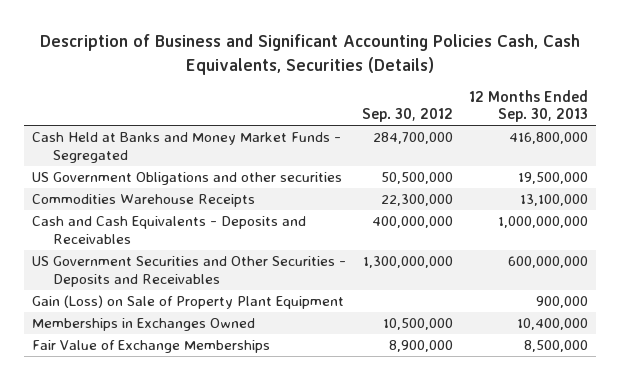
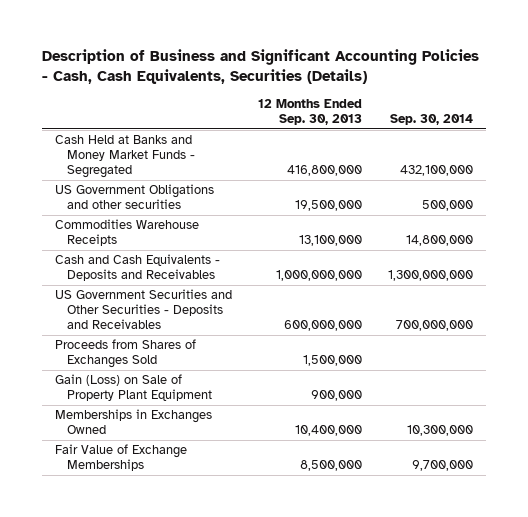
[40,34,581,75] Description of Business and Significant Accounting Policies Cash, Cash Equivalents, Securities (Details) -> [41,49,479,84] Description of Business and Significant Accounting Policies - Cash, Cash Equivalents, Securities (Details)
[362,108,454,123] Sep. 30, 2012 -> none
none -> [390,113,474,125] Sep. 30, 2014
none -> [54,339,196,369] Proceeds from Shares of Exchanges Sold

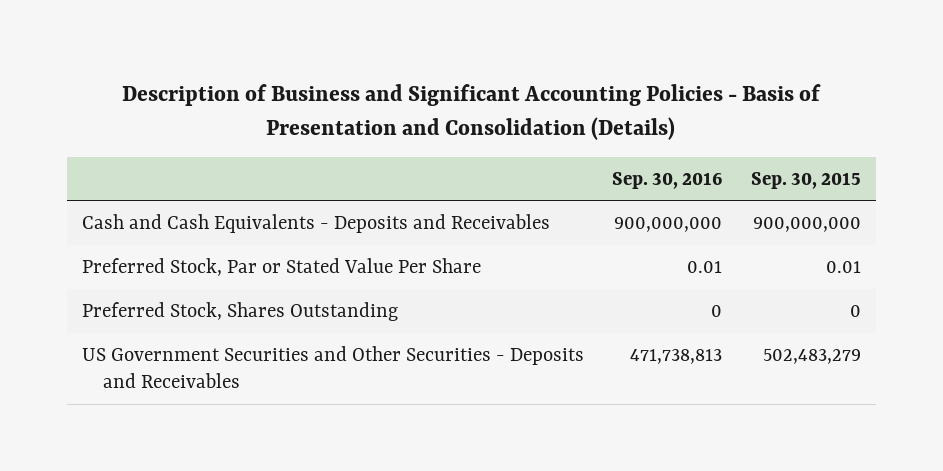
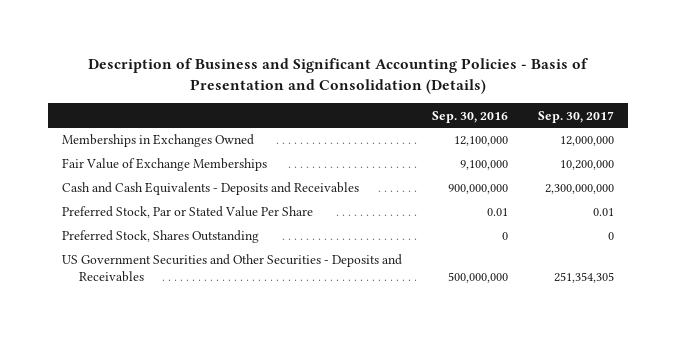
[751,171,862,189] Sep. 30, 2015 -> none
none -> [537,110,614,123] Sep. 30, 2017
none -> [62,134,255,148] Memberships in Exchanges Owned
none -> [62,158,268,172] Fair Value of Exchange Memberships
[630,349,723,365] 471,738,813 -> [447,272,508,284] 500,000,000

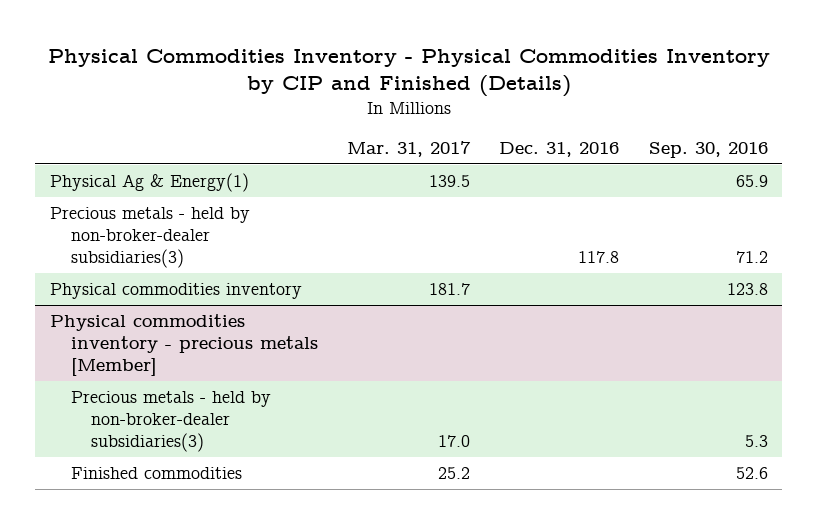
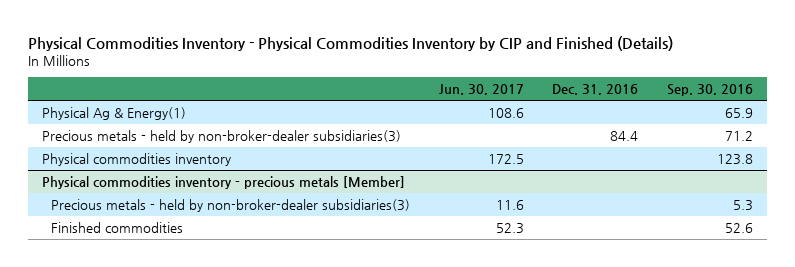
[347,140,472,157] Mar. 31, 2017 -> none
none -> [438,84,524,96] Jun. 30, 2017
[578,251,620,264] 117.8 -> [610,130,639,141] 84.4

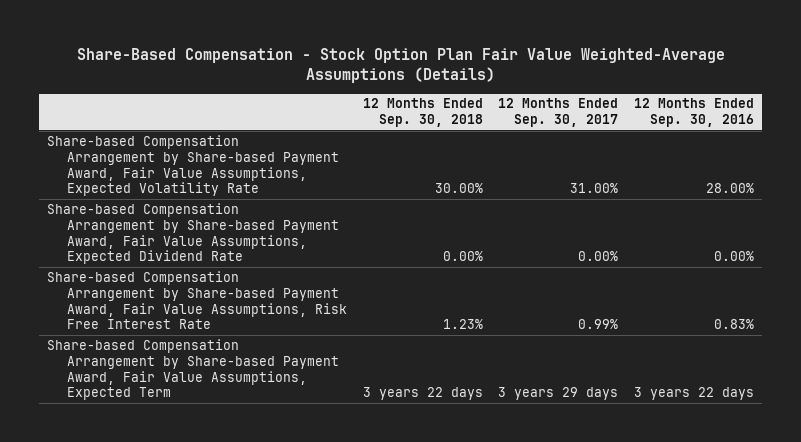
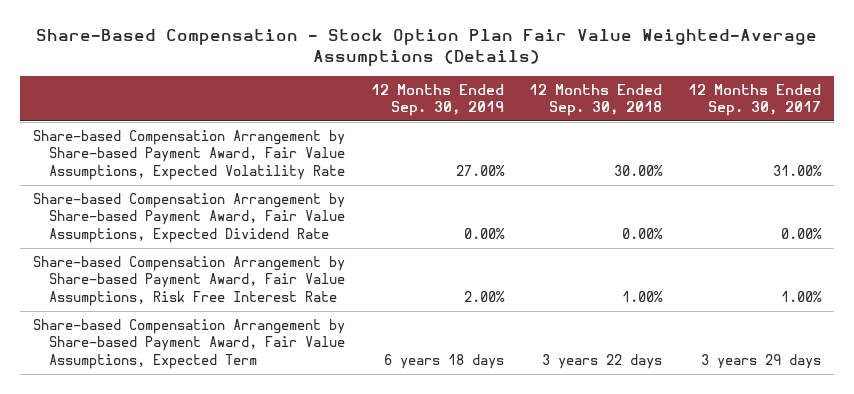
[634,98,755,128] 12 Months Ended Sep. 30, 2016 -> none
none -> [370,83,504,117] 12 Months Ended Sep. 30, 2019
[442,319,483,330] 1.23% -> [622,290,664,302] 1.00%
[578,319,619,330] 0.99% -> [781,290,823,302] 1.00%

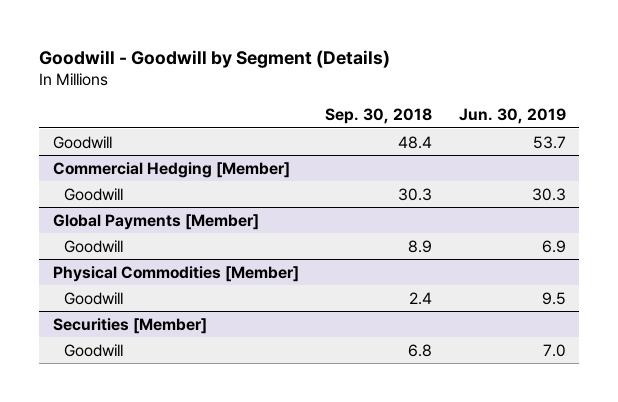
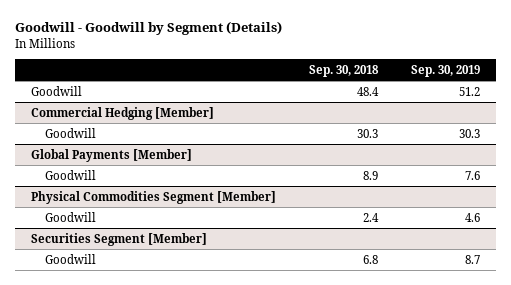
[458,108,566,125] Jun. 30, 2019 -> none
none -> [410,64,480,77] Sep. 30, 2019
[52,265,299,282] Physical Commodities [Member] -> [31,190,277,204] Physical Commodities Segment [Member]
[52,317,207,334] Securities [Member] -> [31,232,208,246] Securities Segment [Member]

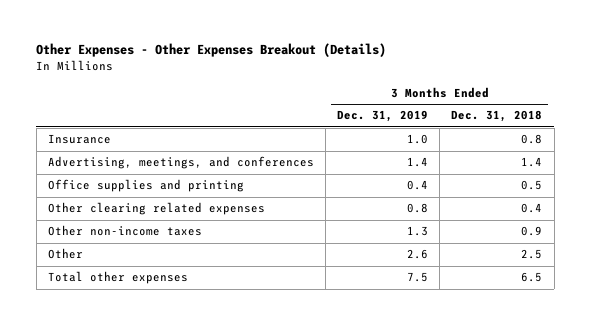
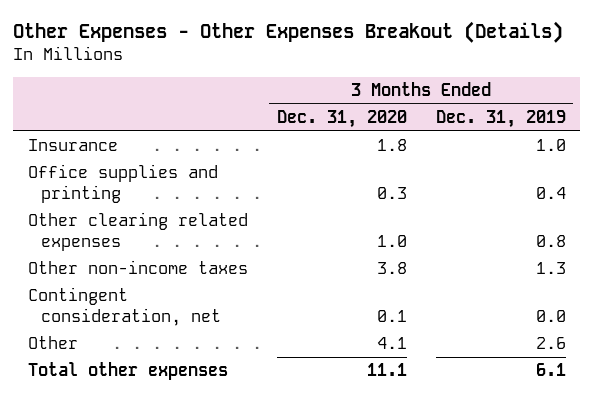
[451,110,543,123] Dec. 31, 2018 -> none
none -> [276,110,407,129] Dec. 31, 2020
[47,156,314,170] Advertising, meetings, and conferences -> none
none -> [27,287,222,326] Contingent consideration, net
[407,272,429,283] 7.5 -> [535,363,566,377] 6.1

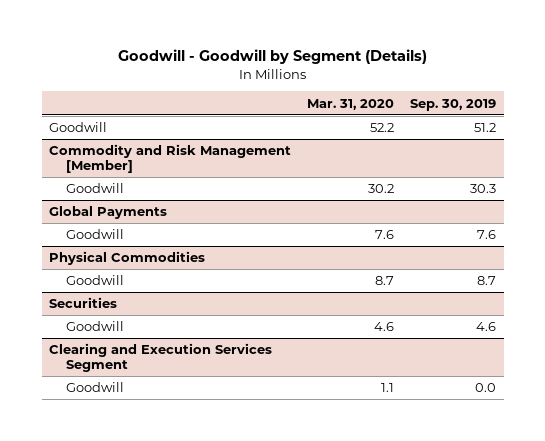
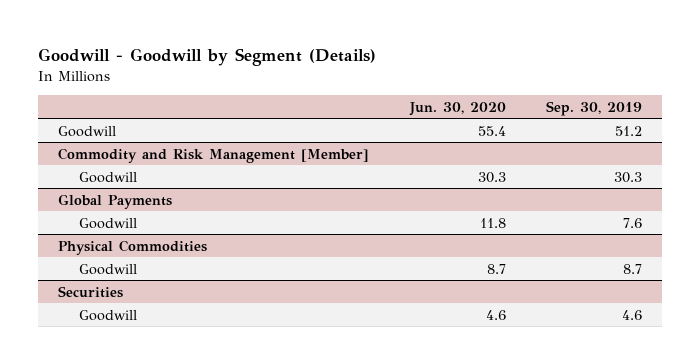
[307,98,395,110] Mar. 31, 2020 -> none
none -> [408,101,506,116] Jun. 30, 2020
[49,343,273,372] Clearing and Execution Services Segment -> none
[66,382,125,393] Goodwill -> none

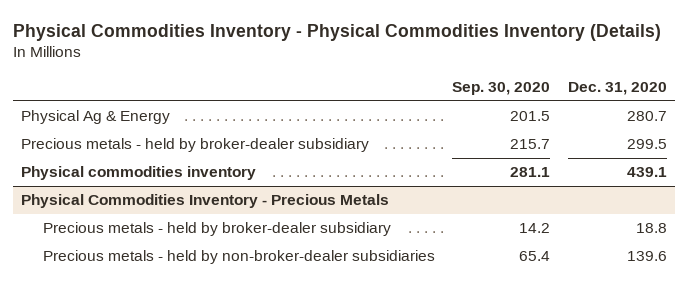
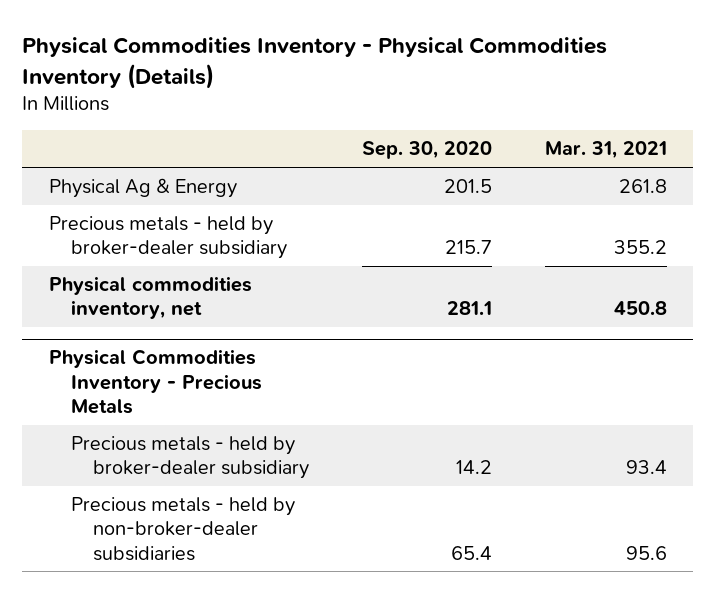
[567,82,667,96] Dec. 31, 2020 -> none
none -> [544,141,667,160] Mar. 31, 2021
[21,166,257,181] Physical commodities inventory -> [48,276,252,320] Physical commodities inventory, net

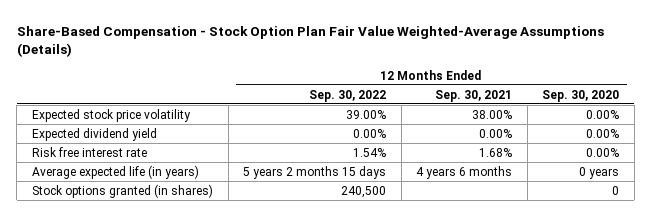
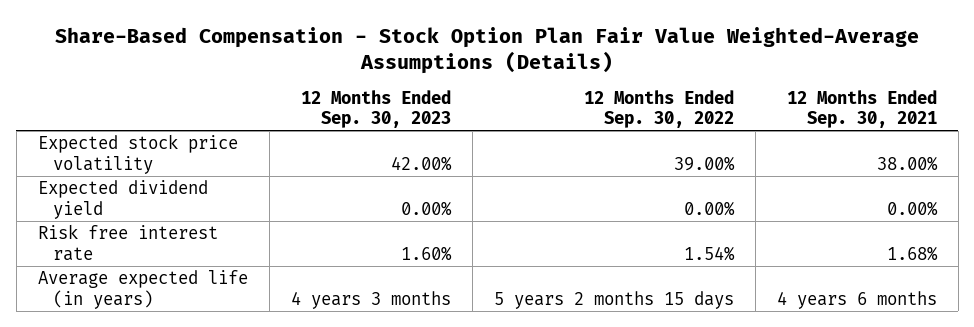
[542,89,620,102] Sep. 30, 2020 -> none
none -> [300,89,451,128] 12 Months Ended Sep. 30, 2023
[31,183,213,198] Stock options granted (in shares) -> none

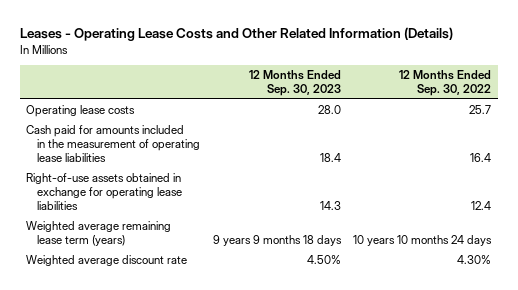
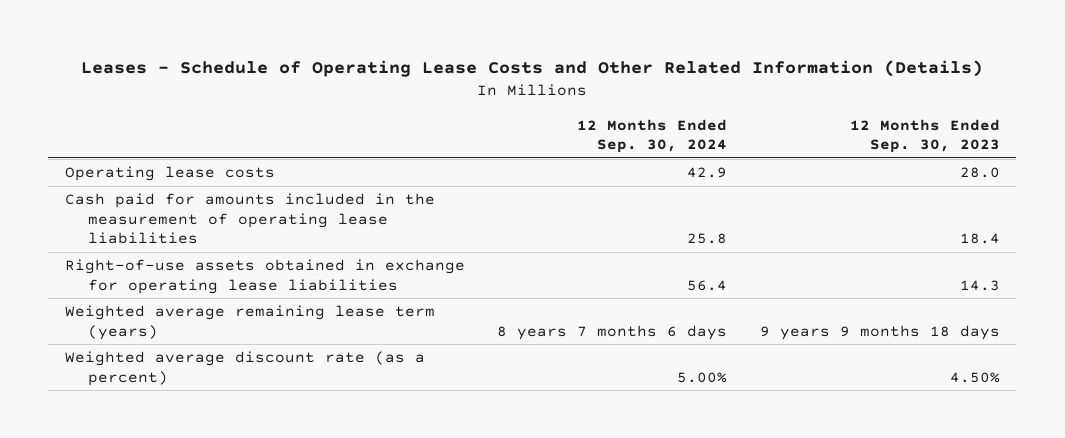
[19,26,453,41] Leases - Operating Lease Costs and Other Related Information (Details) -> [81,60,984,78] Leases - Schedule of Operating Lease Costs and Other Related Information (Details)
[399,70,492,97] 12 Months Ended Sep. 30, 2022 -> none
none -> [577,118,728,153] 12 Months Ended Sep. 30, 2024
[26,255,188,267] Weighted average discount rate -> [64,351,425,386] Weighted average discount rate (as a percent)

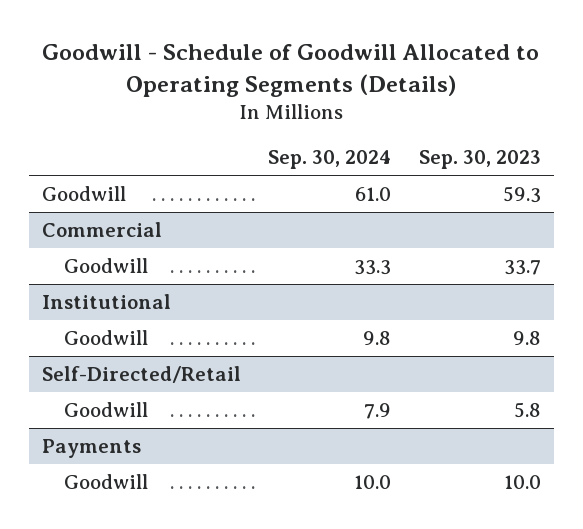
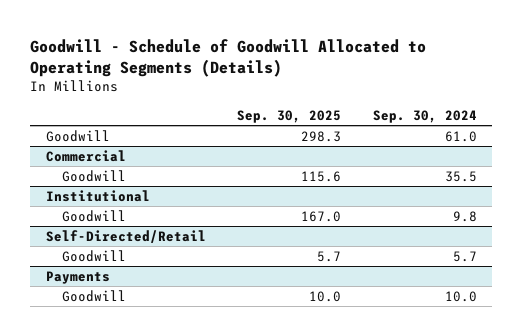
[418,150,541,170] Sep. 30, 2023 -> none
none -> [237,109,342,123] Sep. 30, 2025
[354,259,392,275] 33.3 -> [444,170,477,182] 35.5
[364,402,392,419] 7.9 -> [452,250,477,262] 5.7

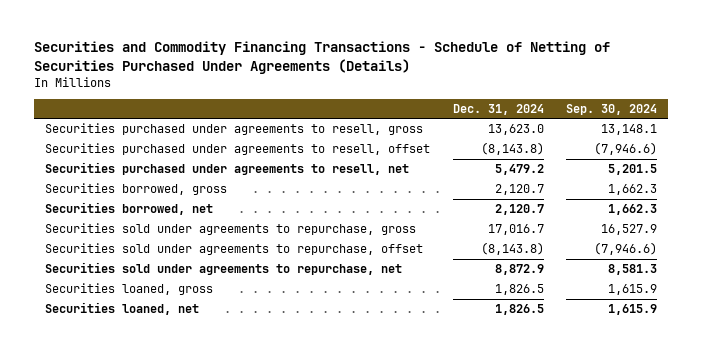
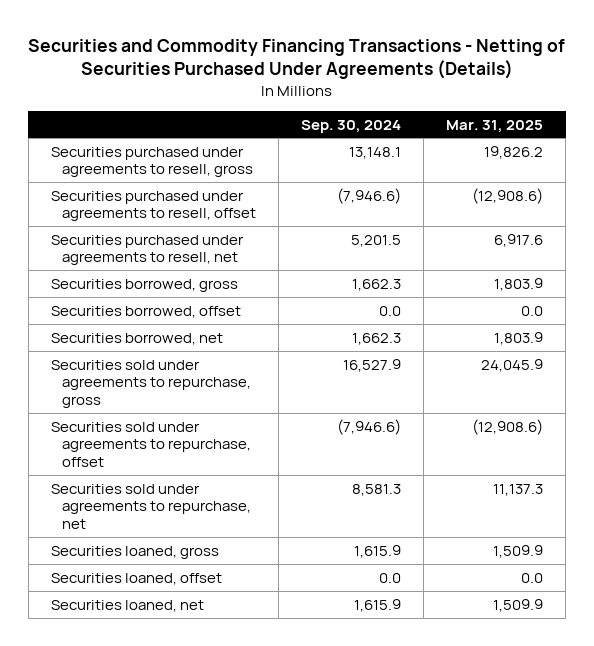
[33,41,610,74] Securities and Commodity Financing Transactions - Schedule of Netting of Securities Purchased Under Agreements (Details) -> [27,38,565,80] Securities and Commodity Financing Transactions - Netting of Securities Purchased Under Agreements (Details)
[452,103,544,115] Dec. 31, 2024 -> none
none -> [446,119,544,133] Mar. 31, 2025
none -> [50,305,241,318] Securities borrowed, offset
none -> [50,572,222,585] Securities loaned, offset

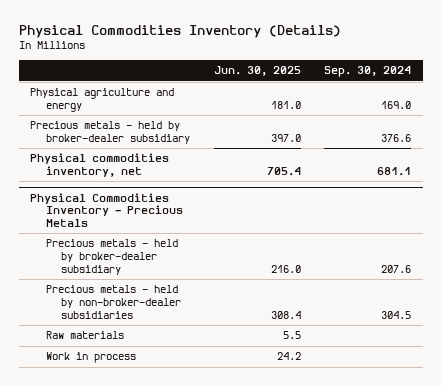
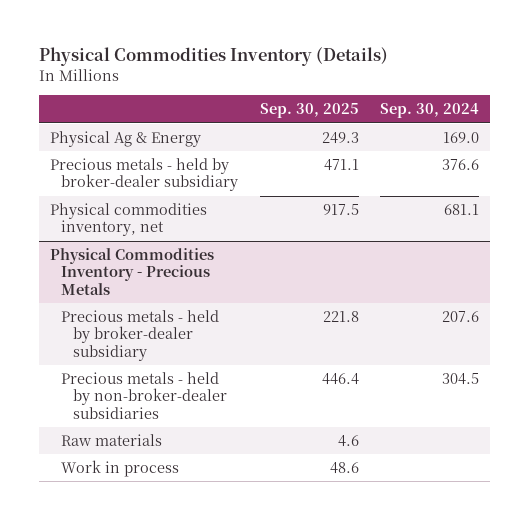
[213,66,301,77] Jun. 30, 2025 -> none
none -> [259,103,359,119] Sep. 30, 2025
[30,88,175,113] Physical agriculture and energy -> [49,130,201,147] Physical Ag & Energy

